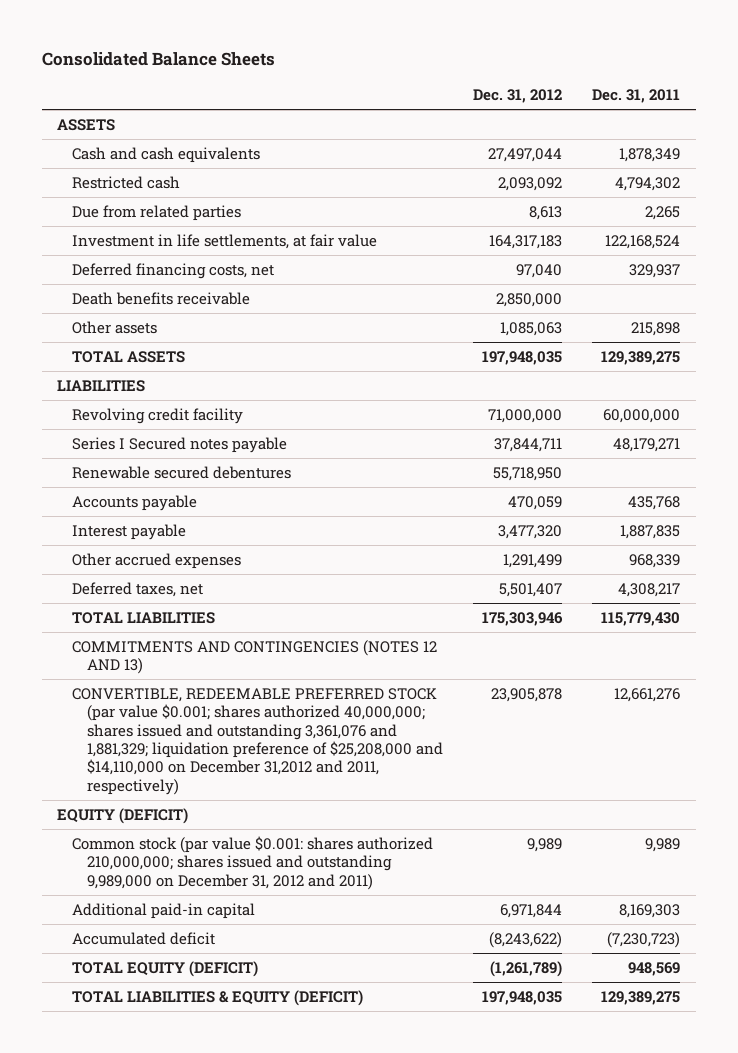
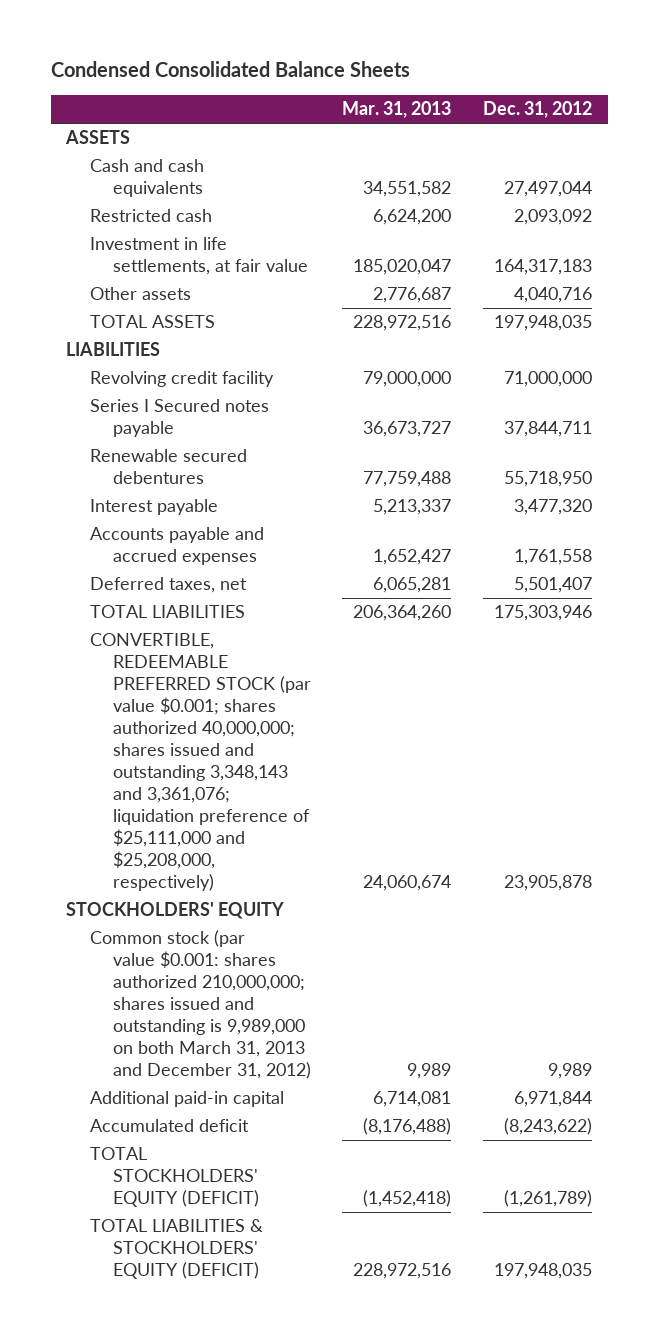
[42,52,276,67] Consolidated Balance Sheets -> [50,61,410,78] Condensed Consolidated Balance Sheets
[592,88,681,103] Dec. 31, 2011 -> none
none -> [342,101,452,119] Mar. 31, 2013
[72,204,242,221] Due from related parties -> none
[72,262,275,279] Deferred financing costs, net -> none
[72,291,251,305] Death benefits receivable -> none
[500,321,563,336] 1,085,063 -> [513,287,592,304] 4,040,716
[72,494,198,511] Accounts payable -> none
[72,552,242,569] Other accrued expenses -> none
none -> [89,527,264,566] Accounts payable and accrued expenses
[72,639,438,675] COMMITMENTS AND CONTINGENCIES (NOTES 12 AND 13) -> none
[57,807,189,824] EQUITY (DEFICIT) -> none
[72,687,443,795] CONVERTIBLE, REDEEMABLE PREFERRED STOCK (par value $0.001; shares authorized 40,000,000; shares issued and outstanding 3,361,076 and 1,881,329; liquidation preference of $25,208,000 and $14,110,000 on December 31,2012 and 2011, respectively) -> [89,633,311,892] CONVERTIBLE, REDEEMABLE PREFERRED STOCK (par value $0.001; shares authorized 40,000,000; shares issued and outstanding 3,348,143 and 3,361,076; liquidation preference of $25,111,000 and $25,208,000, respectively)
none -> [66,902,285,920] STOCKHOLDERS' EQUITY
[72,835,434,890] Common stock (par value $0.001: shares authorized 210,000,000; shares issued and outstanding 9,989,000 on December 31, 2012 and 2011) -> [89,930,311,1080] Common stock (par value $0.001: shares authorized 210,000,000; shares issued and outstanding is 9,989,000 on both March 31, 2013 and December 31, 2012)
[72,960,259,977] TOTAL EQUITY (DEFICIT) -> [89,1147,259,1208] TOTAL STOCKHOLDERS' EQUITY (DEFICIT)
[72,989,364,1006] TOTAL LIABILITIES & EQUITY (DEFICIT) -> [89,1219,263,1280] TOTAL LIABILITIES & STOCKHOLDERS' EQUITY (DEFICIT)

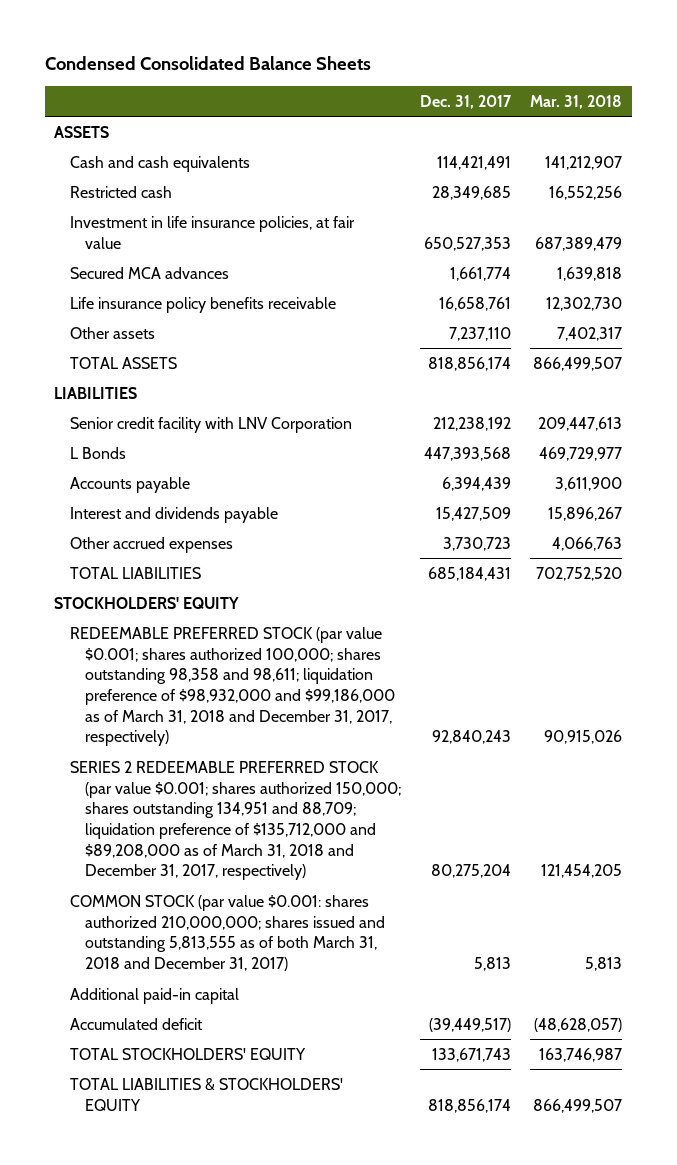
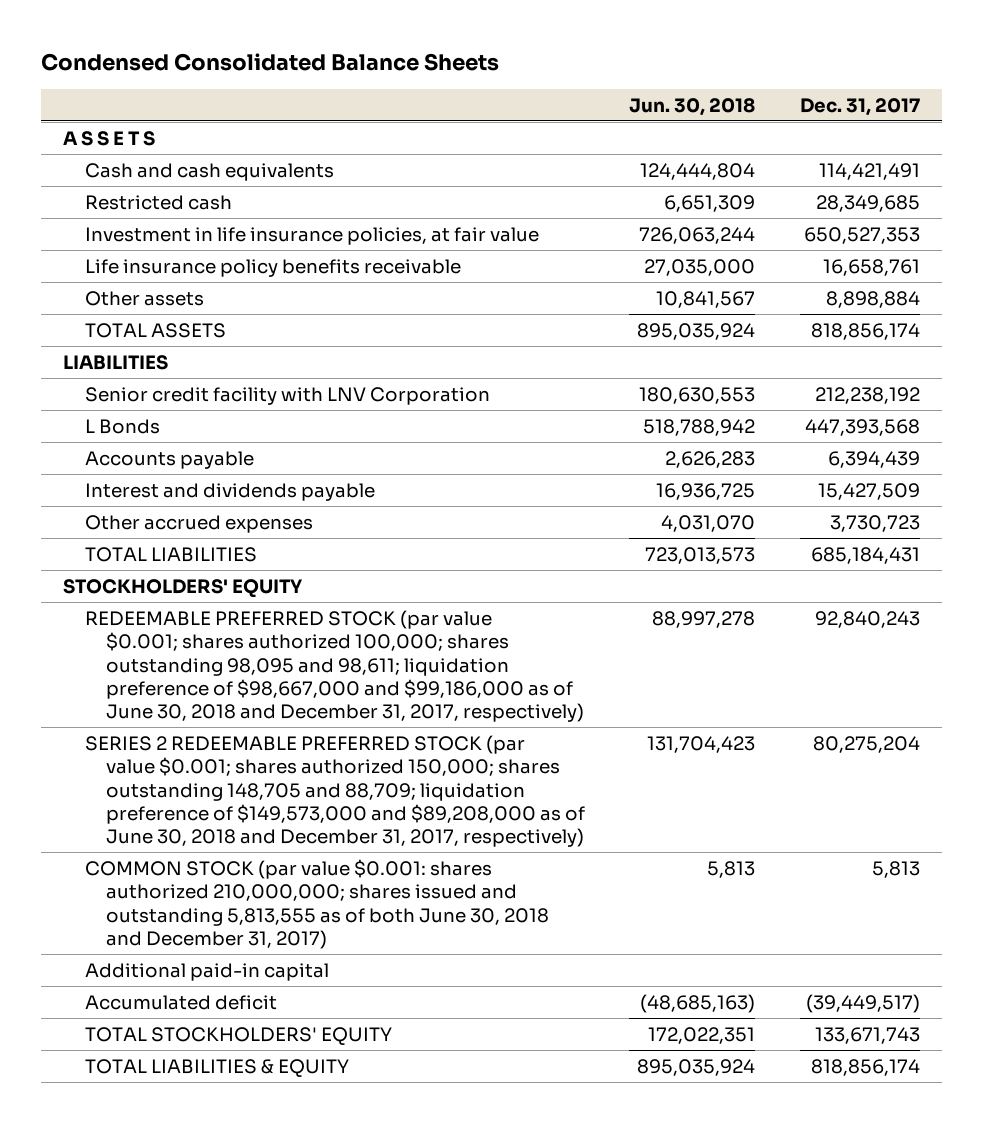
[530,94,623,109] Mar. 31, 2018 -> none
none -> [629,97,756,116] Jun. 30, 2018
[54,125,110,138] ASSETS -> [63,130,156,146] A S S E T S
[69,266,229,279] Secured MCA advances -> none
[448,326,511,341] 7,237,110 -> [826,290,921,308] 8,898,884
[69,626,395,747] REDEEMABLE PREFERRED STOCK (par value $0.001; shares authorized 100,000; shares outstanding 98,358 and 98,611; liquidation preference of $98,932,000 and $99,186,000 as of March 31, 2018 and December 31, 2017, respectively) -> [84,609,584,723] REDEEMABLE PREFERRED STOCK (par value $0.001; shares authorized 100,000; shares outstanding 98,095 and 98,611; liquidation preference of $98,667,000 and $99,186,000 as of June 30, 2018 and December 31, 2017, respectively)
[69,760,401,881] SERIES 2 REDEEMABLE PREFERRED STOCK (par value $0.001; shares authorized 150,000; shares outstanding 134,951 and 88,709; liquidation preference of $135,712,000 and $89,208,000 as of March 31, 2018 and December 31, 2017, respectively) -> [84,734,585,848] SERIES 2 REDEEMABLE PREFERRED STOCK (par value $0.001; shares authorized 150,000; shares outstanding 148,705 and 88,709; liquidation preference of $149,573,000 and $89,208,000 as of June 30, 2018 and December 31, 2017, respectively)
[69,894,385,971] COMMON STOCK (par value $0.001: shares authorized 210,000,000; shares issued and outstanding 5,813,555 as of both March 31, 2018 and December 31, 2017) -> [84,858,549,949] COMMON STOCK (par value $0.001: shares authorized 210,000,000; shares issued and outstanding 5,813,555 as of both June 30, 2018 and December 31, 2017)
[69,1077,343,1111] TOTAL LIABILITIES & STOCKHOLDERS' EQUITY -> [84,1058,349,1077] TOTAL LIABILITIES & EQUITY

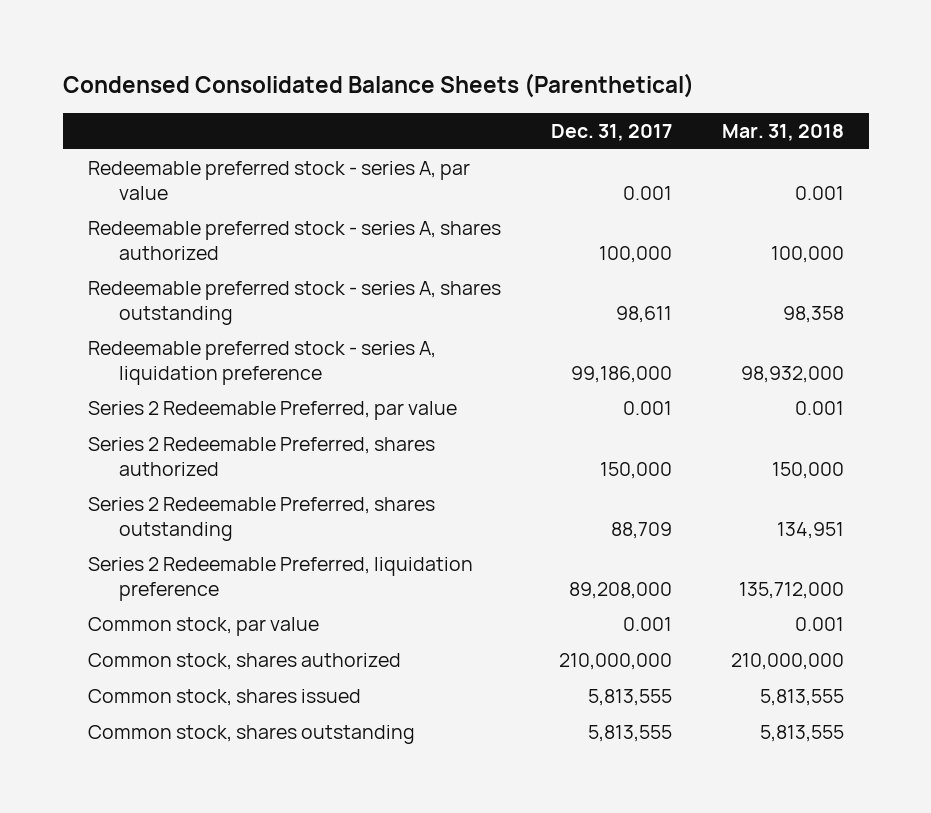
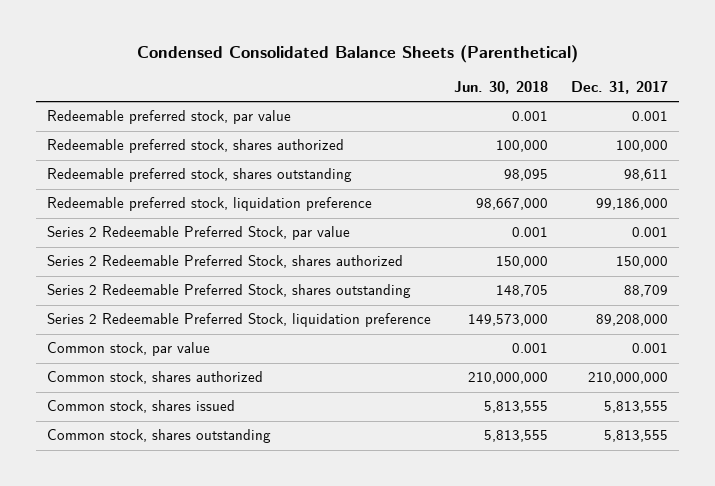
[721,124,844,142] Mar. 31, 2018 -> none
none -> [454,81,549,95] Jun. 30, 2018
[87,161,470,200] Redeemable preferred stock - series A, par value -> [47,110,292,125] Redeemable preferred stock, par value
[87,221,501,260] Redeemable preferred stock - series A, shares authorized -> [47,139,345,154] Redeemable preferred stock, shares authorized
[87,281,501,325] Redeemable preferred stock - series A, shares outstanding -> [47,168,353,183] Redeemable preferred stock, shares outstanding
[87,341,436,385] Redeemable preferred stock - series A, liquidation preference -> [47,197,373,212] Redeemable preferred stock, liquidation preference
[87,401,457,421] Series 2 Redeemable Preferred, par value -> [47,226,351,241] Series 2 Redeemable Preferred Stock, par value
[87,437,435,476] Series 2 Redeemable Preferred, shares authorized -> [47,255,404,269] Series 2 Redeemable Preferred Stock, shares authorized
[87,497,435,541] Series 2 Redeemable Preferred, shares outstanding -> [47,284,412,299] Series 2 Redeemable Preferred Stock, shares outstanding
[87,557,473,601] Series 2 Redeemable Preferred, liquidation preference -> [47,313,432,328] Series 2 Redeemable Preferred Stock, liquidation preference

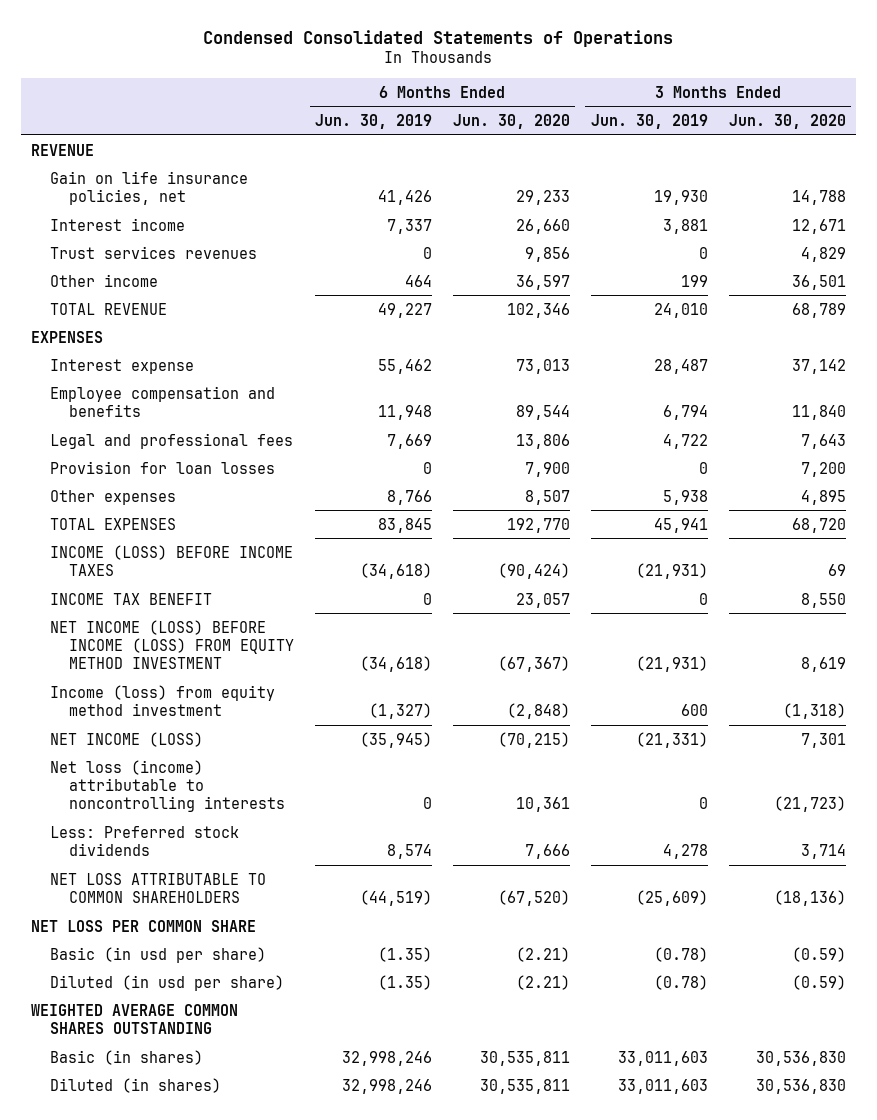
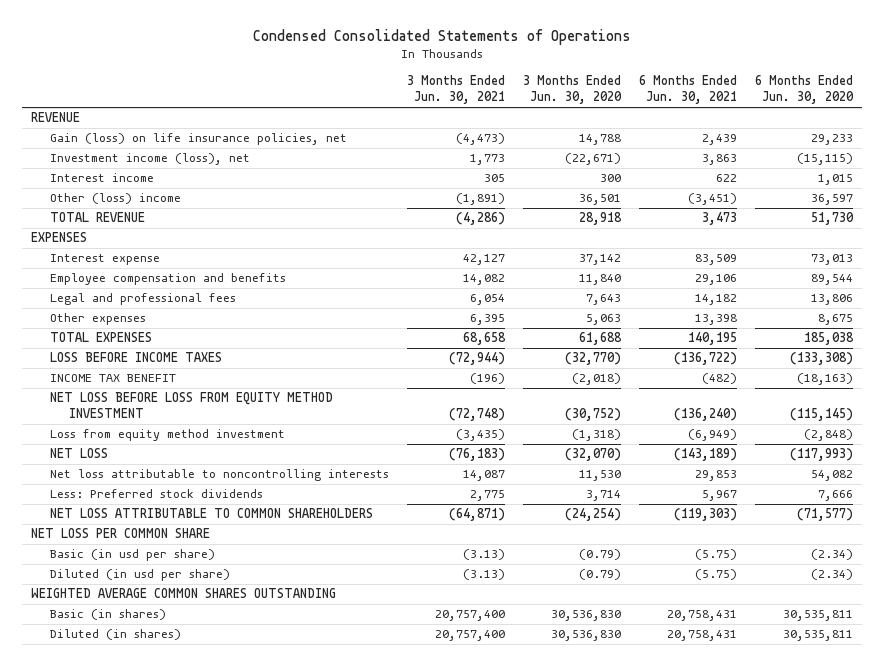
[314,114,432,130] Jun. 30, 2019 -> none
[590,114,708,130] Jun. 30, 2019 -> none
none -> [407,75,506,105] 3 Months Ended Jun. 30, 2021
none -> [639,75,738,105] 6 Months Ended Jun. 30, 2021
[50,245,258,259] Trust services revenues -> none
[50,170,249,205] Gain on life insurance policies, net -> [50,133,348,146] Gain (loss) on life insurance policies, net
none -> [50,153,251,166] Investment income (loss), net
[515,218,570,234] 26,660 -> [818,174,854,186] 1,015
[791,218,846,234] 12,671 -> [600,174,622,183] 300
[50,273,159,287] Other income -> [50,193,182,205] Other (loss) income
[506,302,570,318] 102,346 -> [811,212,855,226] 51,730
[791,302,846,318] 68,789 -> [579,212,623,226] 28,918
[50,460,276,474] Provision for loan losses -> none
[524,489,570,505] 8,507 -> [818,314,854,326] 8,675
[800,489,846,505] 4,895 -> [586,314,622,326] 5,063
[506,517,570,533] 192,770 -> [804,332,855,346] 185,038
[791,517,846,533] 68,720 -> [579,332,623,346] 61,688
[50,544,294,576] INCOME (LOSS) BEFORE INCOME TAXES -> [50,352,223,363] LOSS BEFORE INCOME TAXES
[497,562,570,579] (90,424) -> [790,352,854,366] (133,308)
[827,563,846,576] 69 -> [565,352,622,366] (32,770)
[515,592,570,608] 23,057 -> [797,373,854,386] (18,163)
[800,592,846,608] 8,550 -> [572,373,622,386] (2,018)
[50,619,295,669] NET INCOME (LOSS) BEFORE INCOME (LOSS) FROM EQUITY METHOD INVESTMENT -> [50,392,334,419] NET LOSS BEFORE LOSS FROM EQUITY METHOD INVESTMENT
[497,655,570,672] (67,367) -> [790,408,854,422] (115,145)
[800,656,846,672] 8,619 -> [565,408,622,422] (30,752)
[50,684,276,716] Income (loss) from equity method investment -> [50,429,286,442] Loss from equity method investment
[50,731,204,747] NET INCOME (LOSS) -> [50,448,109,459] NET LOSS
[497,731,570,748] (70,215) -> [790,448,854,462] (117,993)
[800,732,846,748] 7,301 -> [565,448,622,462] (32,070)
[50,759,286,812] Net loss (income) attributable to noncontrolling interests -> [50,469,390,482] Net loss attributable to noncontrolling interests
[515,796,570,812] 10,361 -> [811,470,854,482] 54,082
[773,795,846,812] (21,723) -> [579,470,622,482] 11,530
[497,889,570,906] (67,520) -> [797,508,854,522] (71,577)
[773,889,846,906] (18,136) -> [565,508,622,522] (24,254)
[515,946,570,962] (2.21) -> [811,549,854,561] (2.34)
[791,946,846,962] (0.59) -> [579,549,622,561] (0.79)
[515,974,570,990] (2.21) -> [811,569,854,581] (2.34)
[791,974,846,990] (0.59) -> [579,569,622,581] (0.79)

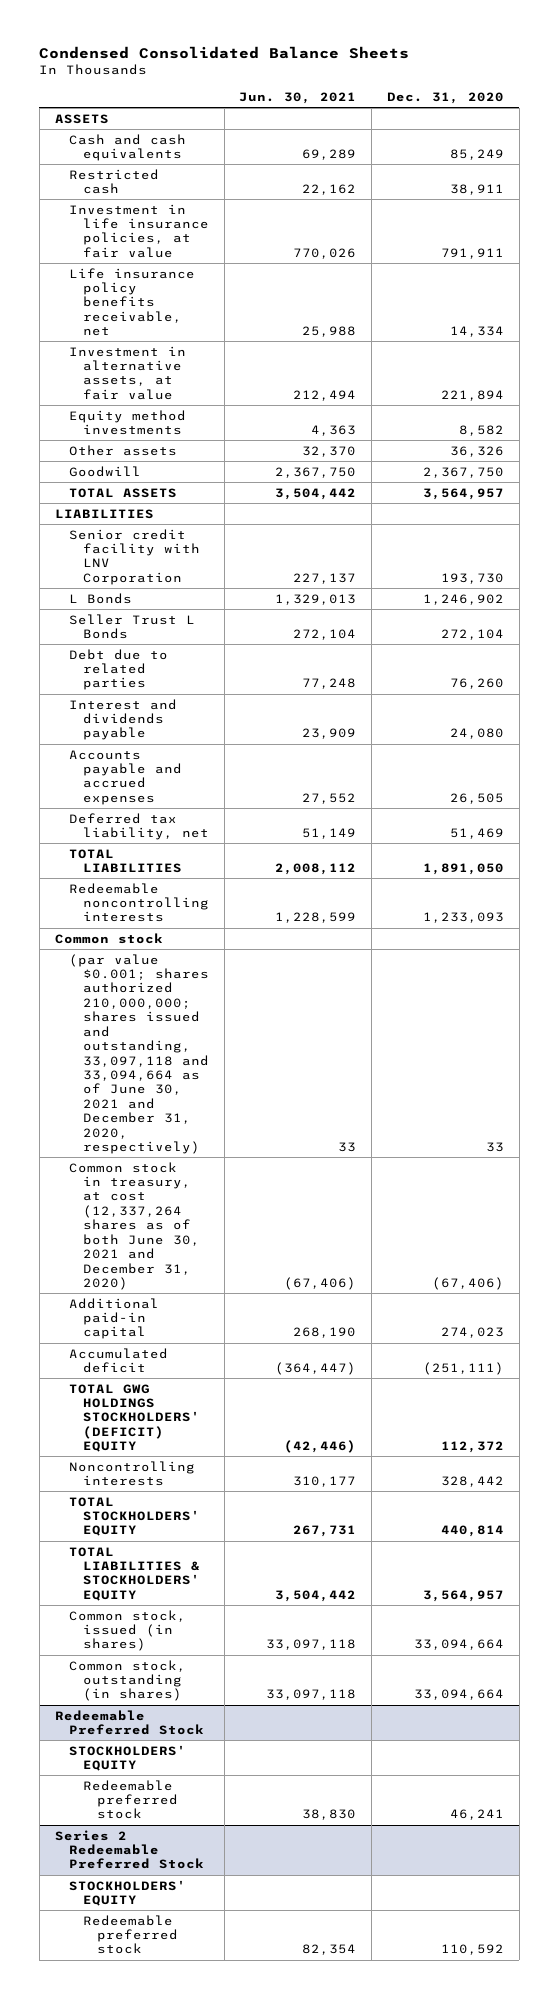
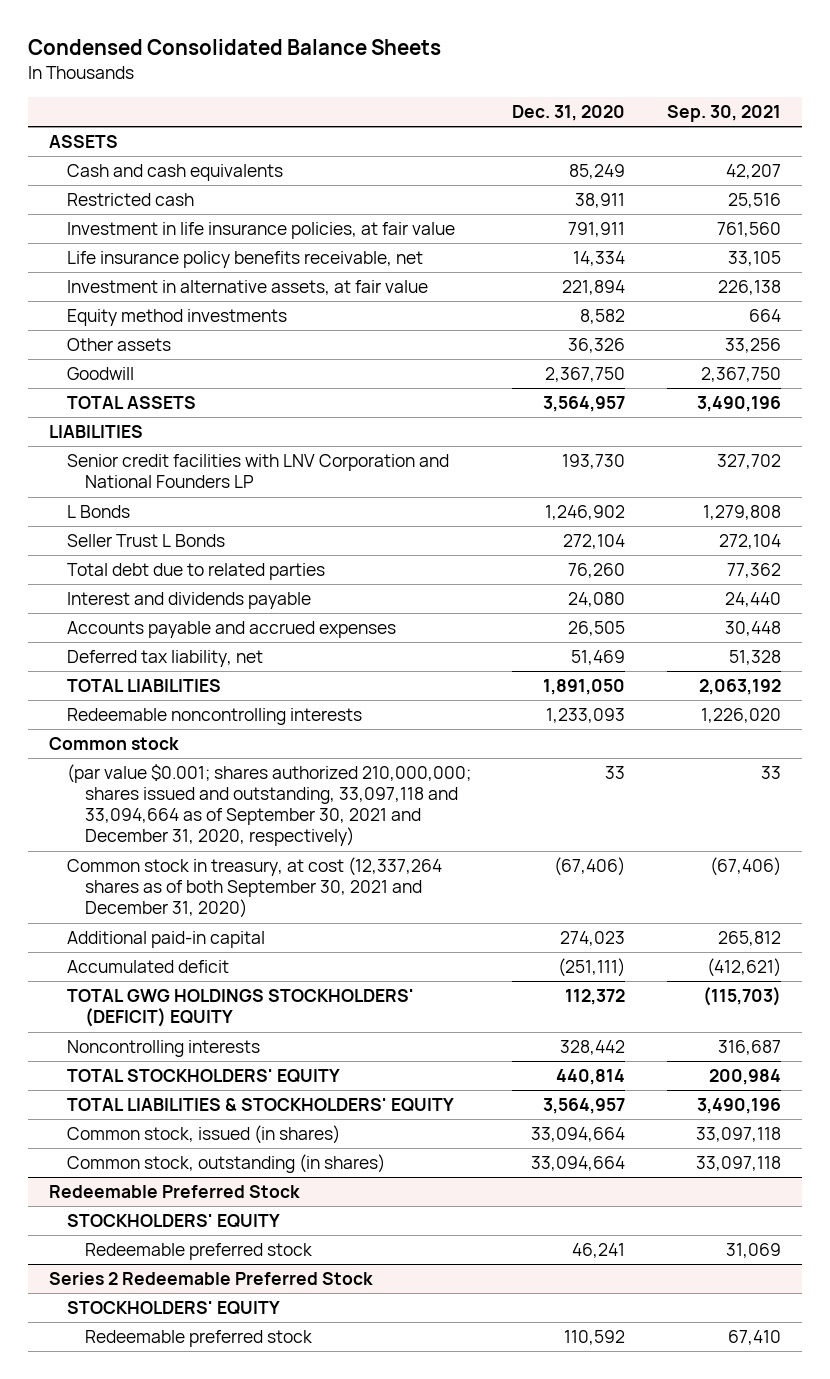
[239,91,357,104] Jun. 30, 2021 -> none
none -> [667,104,782,122] Sep. 30, 2021
[68,528,200,585] Senior credit facility with LNV Corporation -> [66,454,449,489] Senior credit facilities with LNV Corporation and National Founders LP
[68,648,168,691] Debt due to related parties -> [66,563,325,581] Total debt due to related parties
[68,953,209,1155] (par value $0.001; shares authorized 210,000,000; shares issued and outstanding, 33,097,118 and 33,094,664 as of June 30, 2021 and December 31, 2020, respectively) -> [66,764,471,847] (par value $0.001; shares authorized 210,000,000; shares issued and outstanding, 33,097,118 and 33,094,664 as of September 30, 2021 and December 31, 2020, respectively)
[68,1161,200,1290] Common stock in treasury, at cost (12,337,264 shares as of both June 30, 2021 and December 31, 2020) -> [66,857,442,919] Common stock in treasury, at cost (12,337,264 shares as of both September 30, 2021 and December 31, 2020)

